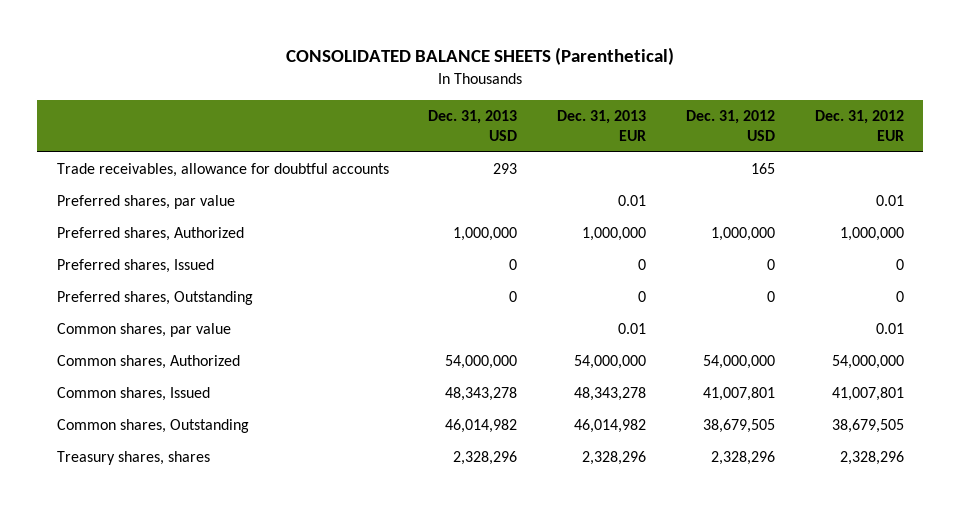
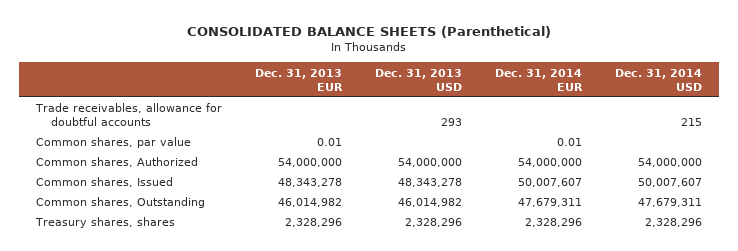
[685,110,775,142] Dec. 31, 2012 USD -> none
[814,110,904,142] Dec. 31, 2012 EUR -> none
none -> [494,68,583,91] Dec. 31, 2014 EUR
none -> [615,68,703,91] Dec. 31, 2014 USD
[56,195,235,210] Preferred shares, par value -> none
[56,227,244,242] Preferred shares, Authorized -> none
[56,259,214,274] Preferred shares, Issued -> none
[56,291,253,306] Preferred shares, Outstanding -> none

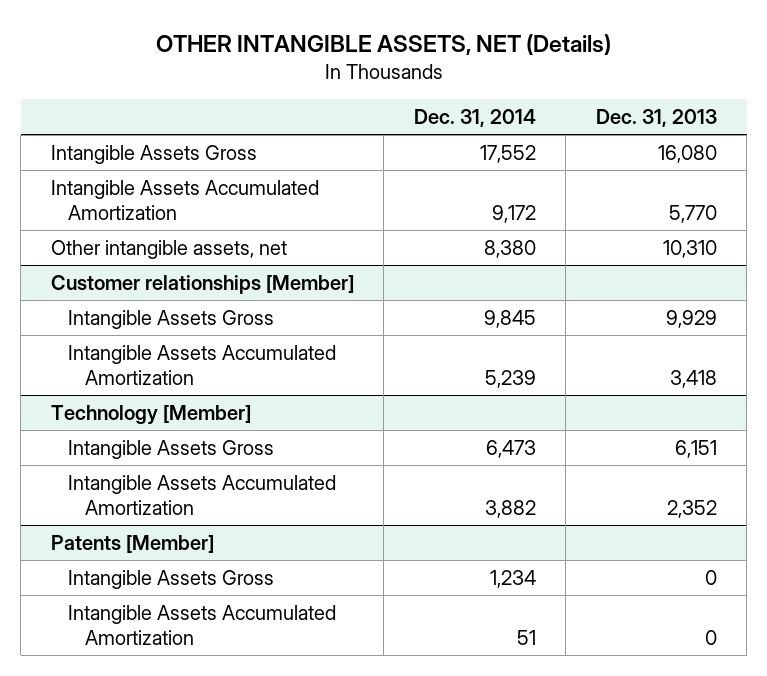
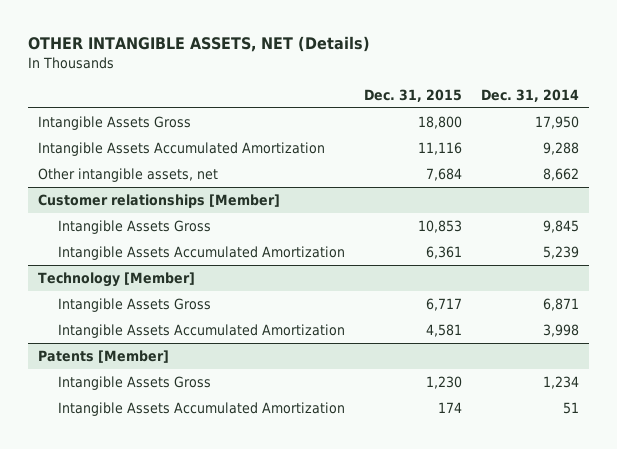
[595,109,717,128] Dec. 31, 2013 -> none
none -> [364,88,463,102] Dec. 31, 2015
[479,144,536,163] 17,552 -> [535,115,580,129] 17,950
[491,204,536,223] 9,172 -> [543,141,580,155] 9,288
[483,239,536,258] 8,380 -> [543,167,580,181] 8,662
[485,439,536,458] 6,473 -> [543,297,580,311] 6,871
[484,499,536,518] 3,882 -> [543,323,580,337] 3,998

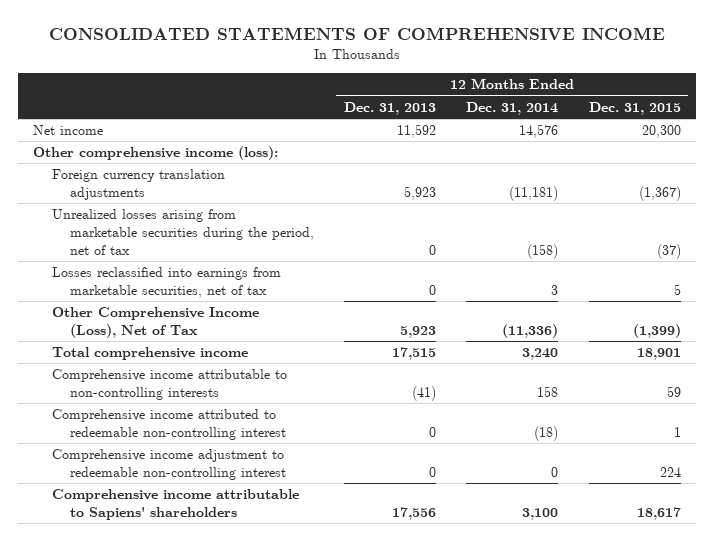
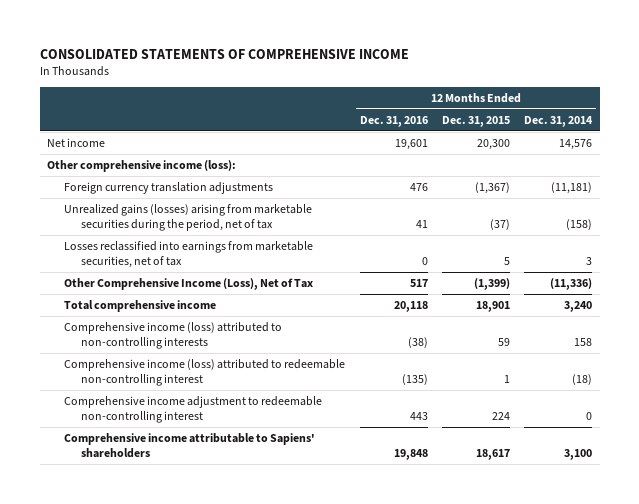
[343,101,436,115] Dec. 31, 2013 -> none
none -> [359,115,428,127] Dec. 31, 2016
[51,209,314,255] Unrealized losses arising from marketable securities during the period, net of tax -> [64,203,313,231] Unrealized gains (losses) arising from marketable securities during the period, net of tax
[51,369,287,401] Comprehensive income attributable to non-controlling interests -> [64,321,283,349] Comprehensive income (loss) attributed to non-controlling interests
[51,409,286,441] Comprehensive income attributed to redeemable non-controlling interest -> [64,358,346,386] Comprehensive income (loss) attributed to redeemable non-controlling interest

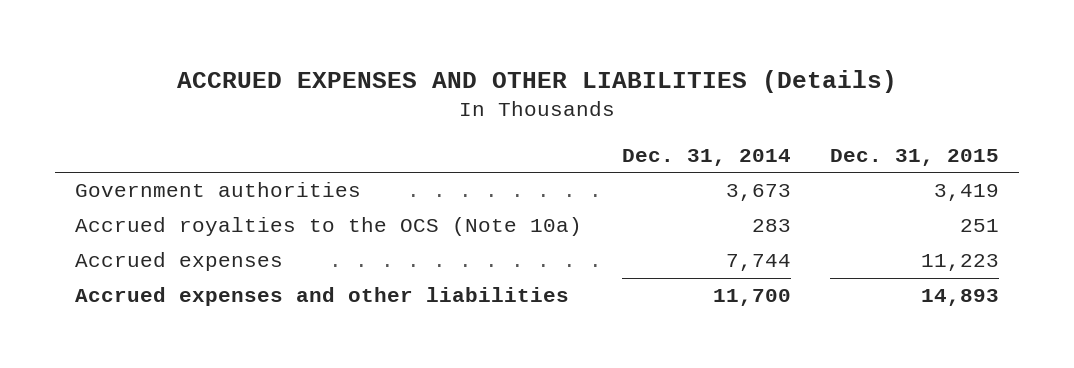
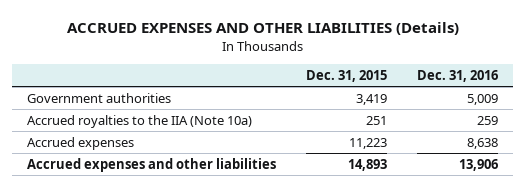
[621,149,791,167] Dec. 31, 2014 -> none
none -> [417,69,499,82] Dec. 31, 2016
[74,217,582,237] Accrued royalties to the OCS (Note 10a) -> [27,114,253,128] Accrued royalties to the IIA (Note 10a)

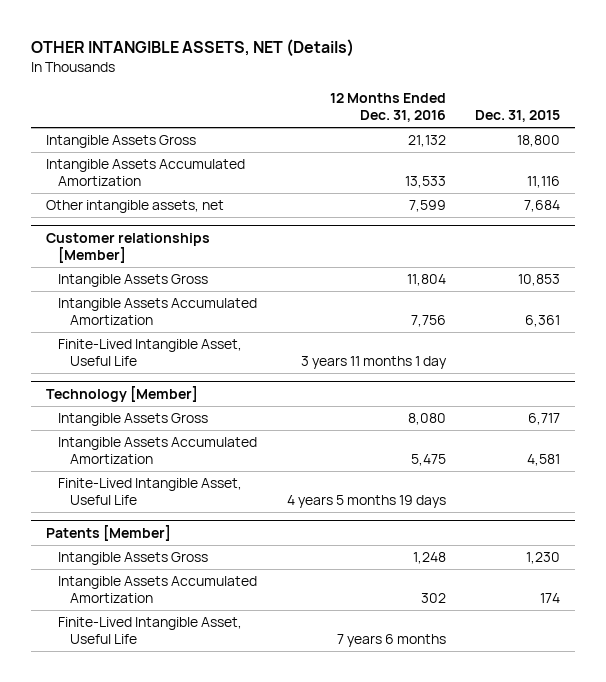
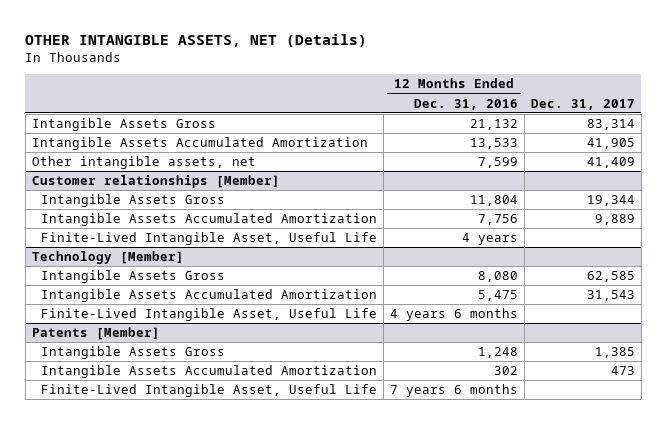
[475,110,561,123] Dec. 31, 2015 -> none
none -> [530,98,635,110] Dec. 31, 2017
[300,356,447,370] 3 years 11 months 1 day -> [462,233,519,246] 4 years
[286,495,446,509] 4 years 5 months 19 days -> [390,308,519,322] 4 years 6 months

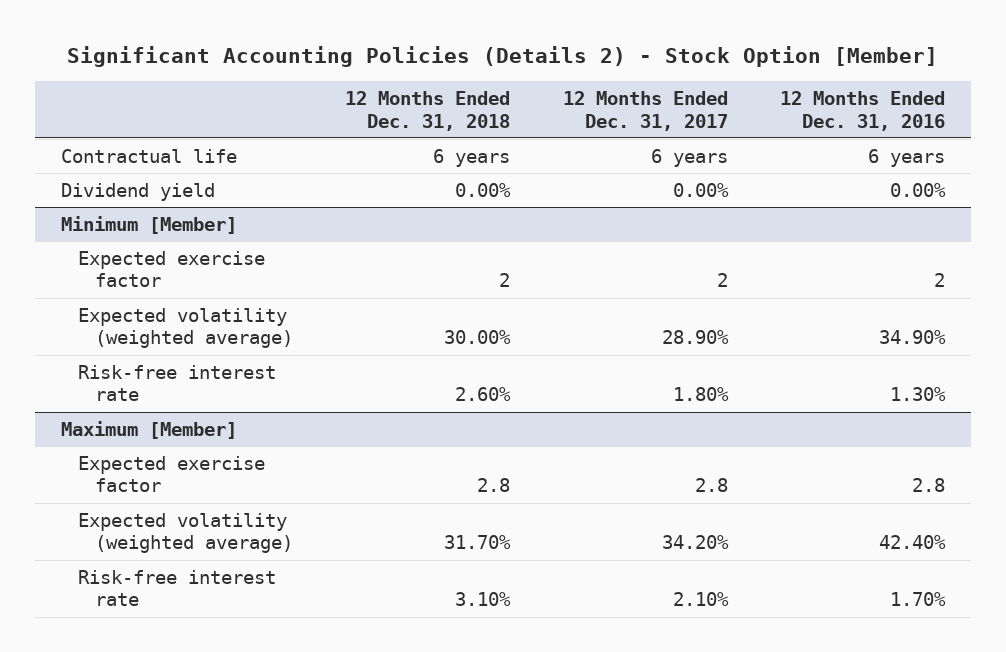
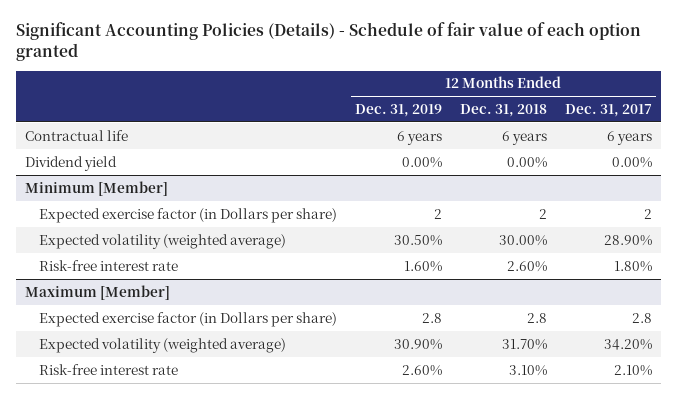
[66,45,938,67] Significant Accounting Policies (Details 2) - Stock Option [Member] -> [15,22,641,62] Significant Accounting Policies (Details) - Schedule of fair value of each option granted
[780,90,946,131] 12 Months Ended Dec. 31, 2016 -> none
none -> [355,103,443,117] Dec. 31, 2019
[77,250,265,288] Expected exercise factor -> [39,207,338,223] Expected exercise factor (in Dollars per share)
[77,455,265,493] Expected exercise factor -> [39,311,338,327] Expected exercise factor (in Dollars per share)

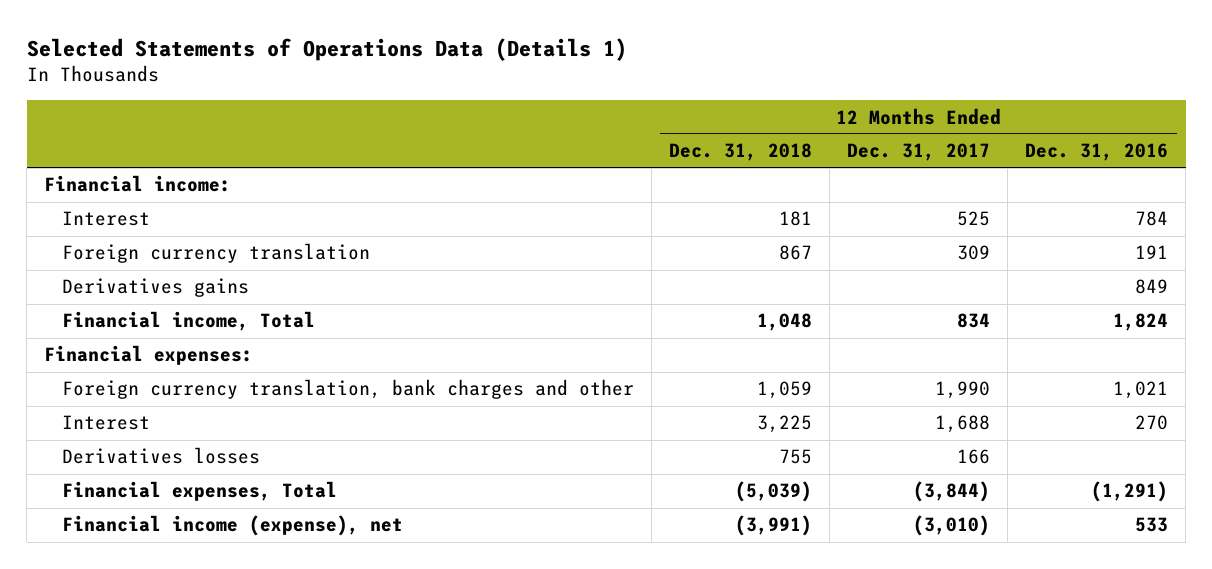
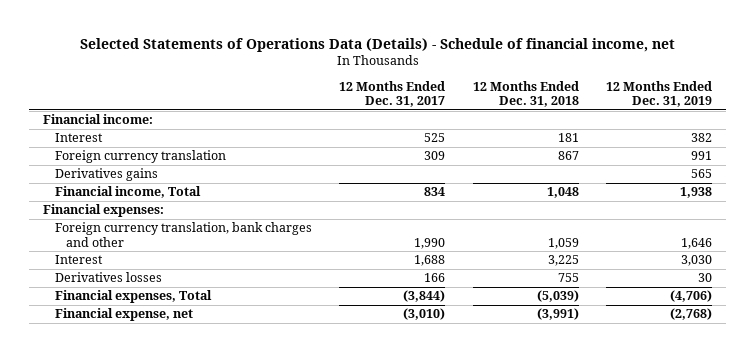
[26,37,627,61] Selected Statements of Operations Data (Details 1) -> [79,37,675,52] Selected Statements of Operations Data (Details) - Schedule of financial income, net
[1025,143,1169,162] Dec. 31, 2016 -> none
none -> [606,80,713,108] 12 Months Ended Dec. 31, 2019
[61,515,403,537] Financial income (expense), net -> [54,308,193,322] Financial expense, net

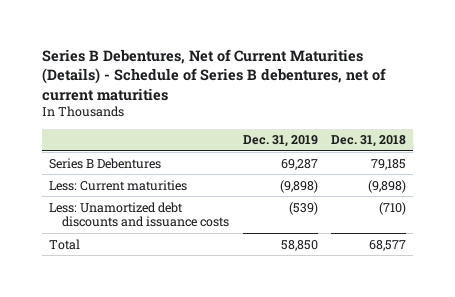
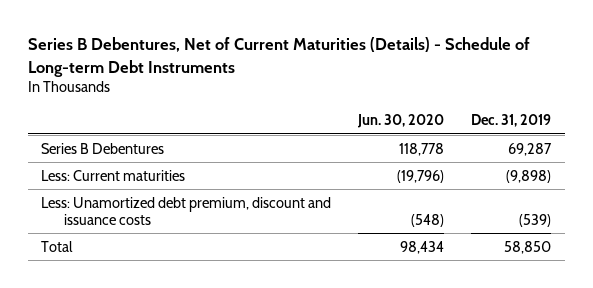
[41,49,386,101] Series B Debentures, Net of Current Maturities (Details) - Schedule of Series B debentures, net of current maturities -> [27,37,530,77] Series B Debentures, Net of Current Maturities (Details) - Schedule of Long-term Debt Instruments
[331,135,407,148] Dec. 31, 2018 -> none
none -> [357,114,445,129] Jun. 30, 2020
[48,201,230,228] Less: Unamortized debt discounts and issuance costs -> [41,196,332,225] Less: Unamortized debt premium, discount and issuance costs

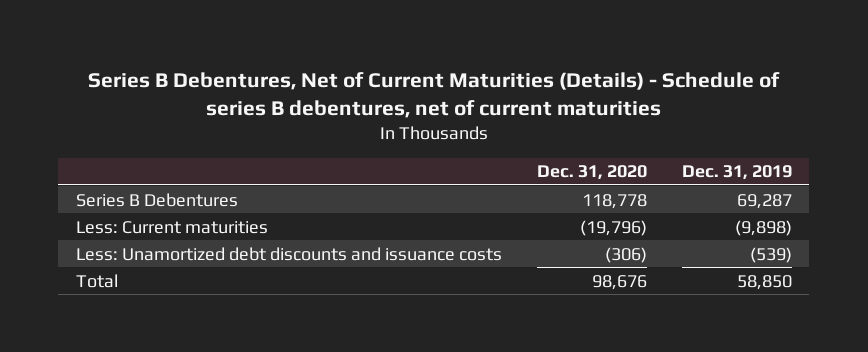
[27,37,530,77] Series B Debentures, Net of Current Maturities (Details) - Schedule of Long-term Debt Instruments -> [87,71,780,118] Series B Debentures, Net of Current Maturities (Details) - Schedule of series B debentures, net of current maturities
[357,114,445,129] Jun. 30, 2020 -> none
none -> [536,165,647,181] Dec. 31, 2020
[41,196,332,225] Less: Unamortized debt premium, discount and issuance costs -> [75,246,502,261] Less: Unamortized debt discounts and issuance costs

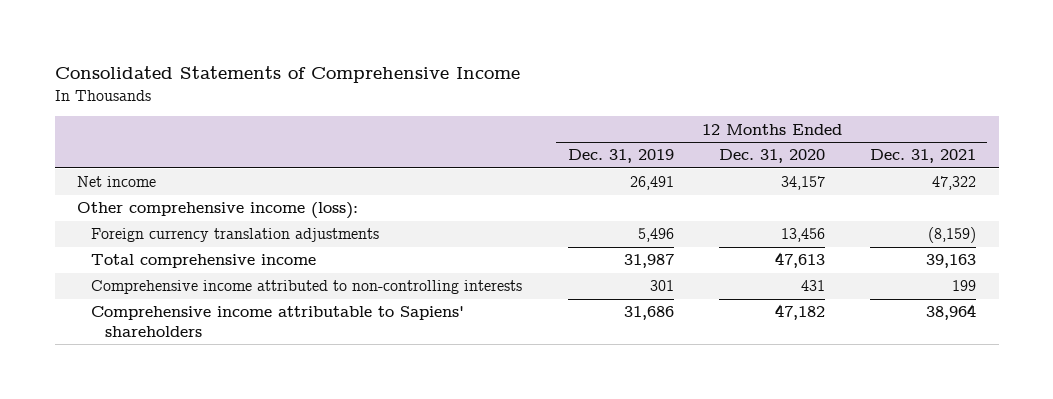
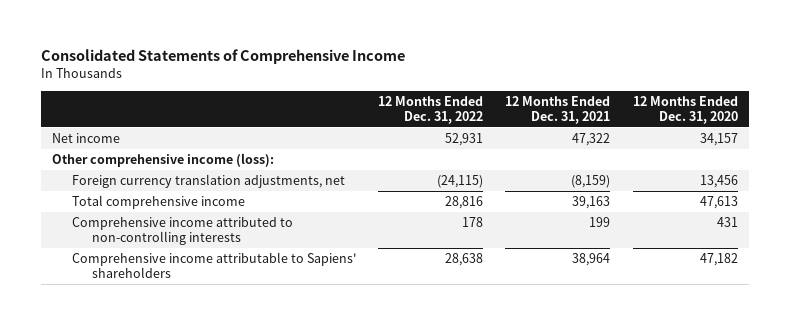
[567,149,674,164] Dec. 31, 2019 -> none
none -> [378,95,484,124] 12 Months Ended Dec. 31, 2022
[91,228,380,243] Foreign currency translation adjustments -> [72,174,346,189] Foreign currency translation adjustments, net

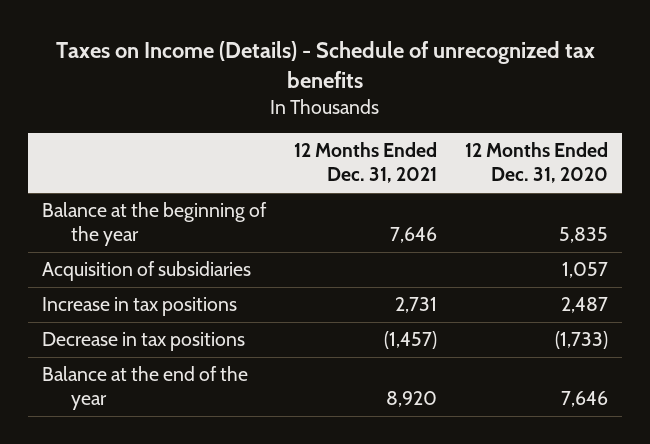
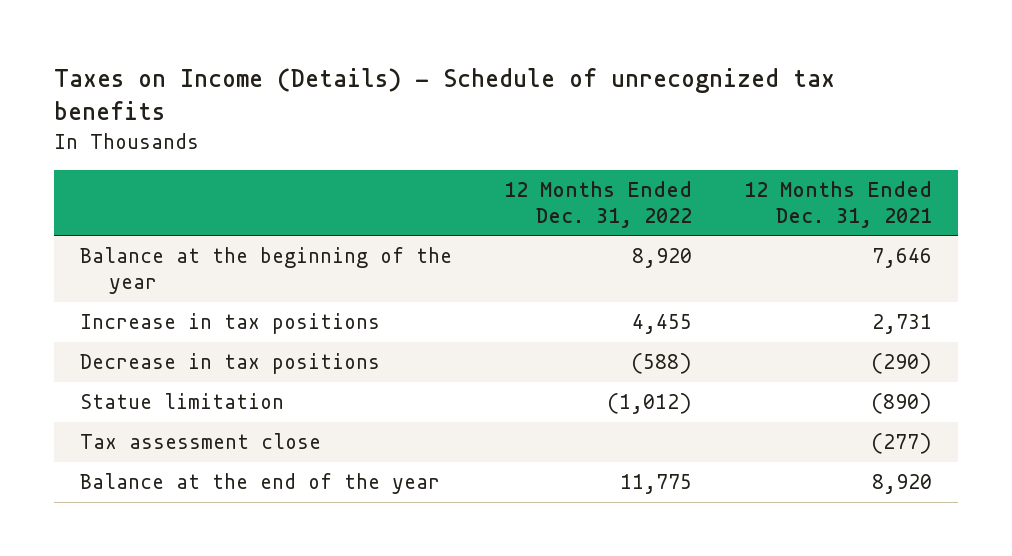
[464,142,608,184] 12 Months Ended Dec. 31, 2020 -> none
none -> [504,180,693,228] 12 Months Ended Dec. 31, 2022
[41,261,251,282] Acquisition of subsidiaries -> none
[383,331,437,350] (1,457) -> [871,353,933,375] (290)
none -> [80,393,285,410] Statue limitation
none -> [80,433,322,450] Tax assessment close

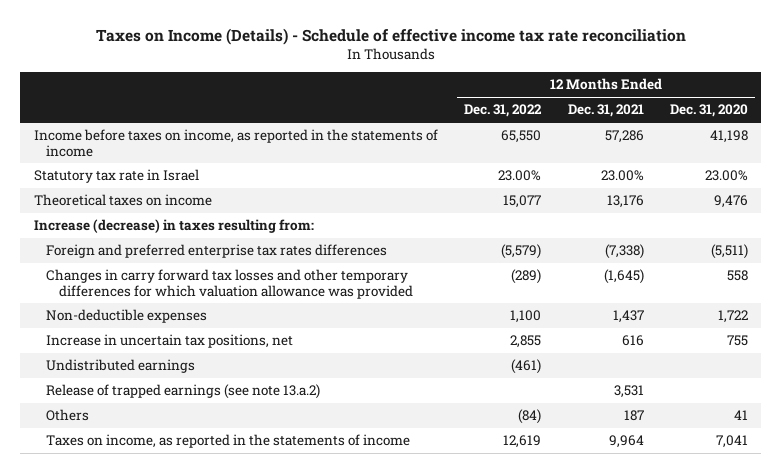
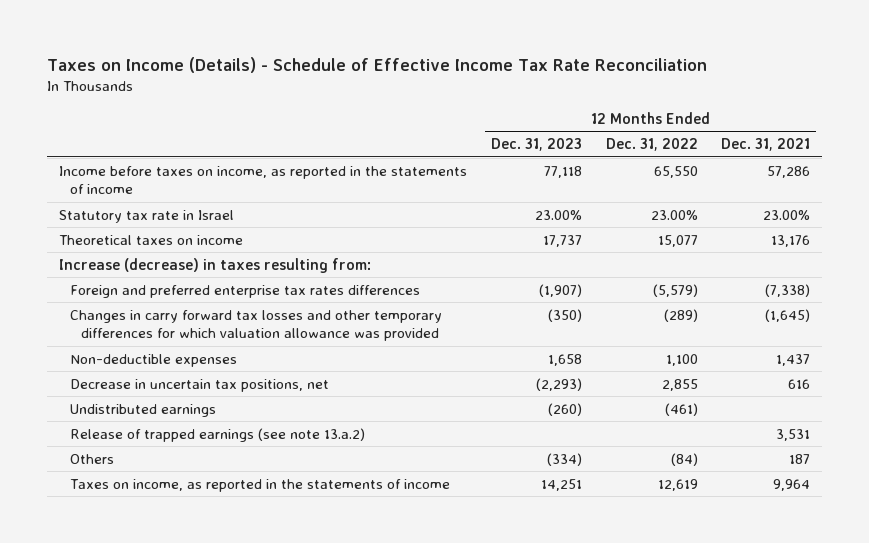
[95,27,686,45] Taxes on Income (Details) - Schedule of effective income tax rate reconciliation -> [47,56,708,73] Taxes on Income (Details) - Schedule of Effective Income Tax Rate Reconciliation
[670,104,749,118] Dec. 31, 2020 -> none
none -> [490,138,582,152] Dec. 31, 2023
[46,334,294,349] Increase in uncertain tax positions, net -> [70,378,330,392] Decrease in uncertain tax positions, net

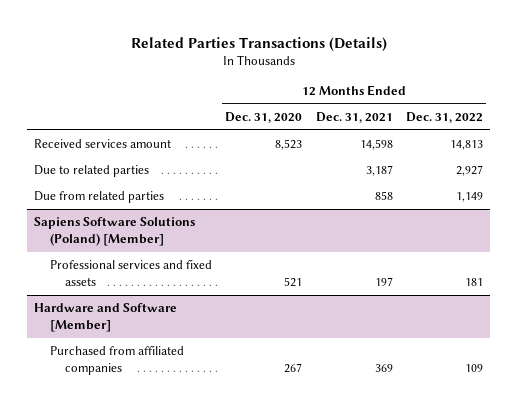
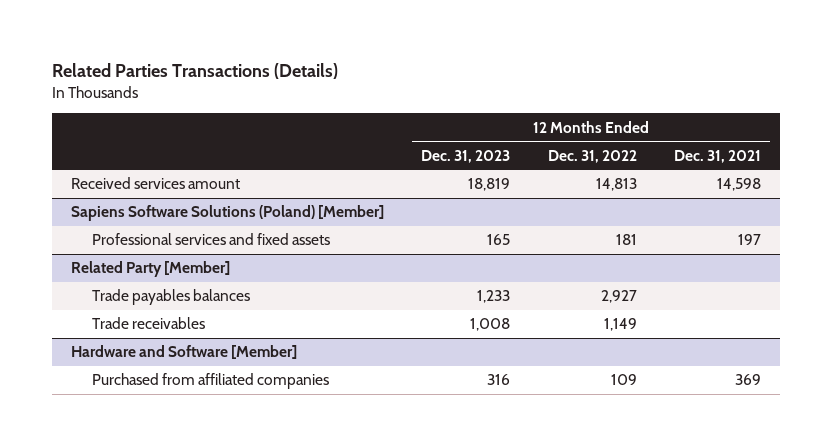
[225,112,303,124] Dec. 31, 2020 -> none
none -> [421,149,511,163] Dec. 31, 2023
[34,165,150,178] Due to related parties -> none
[34,191,165,204] Due from related parties -> none
none -> [70,261,230,278] Related Party [Member]
none -> [92,289,251,306] Trade payables balances
none -> [92,317,206,330] Trade receivables

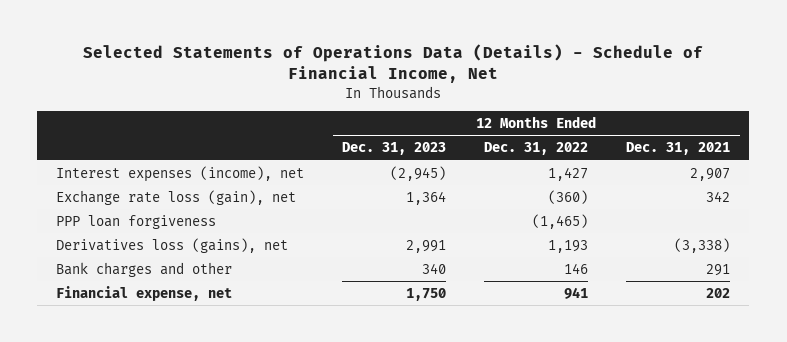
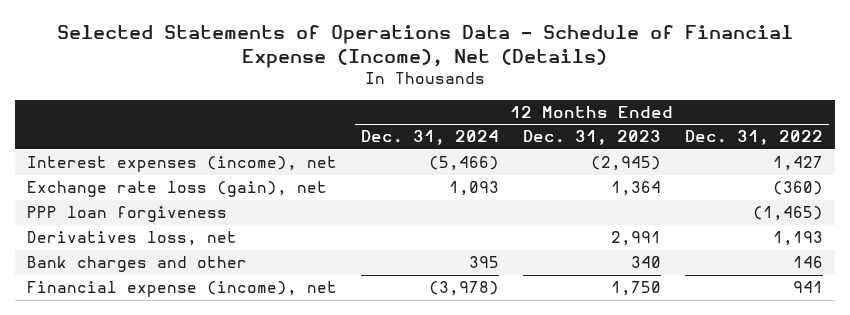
[83,44,704,84] Selected Statements of Operations Data (Details) - Schedule of Financial Income, Net -> [56,24,793,69] Selected Statements of Operations Data - Schedule of Financial Expense (Income), Net (Details)
[626,142,731,156] Dec. 31, 2021 -> none
none -> [360,130,499,146] Dec. 31, 2024
[56,237,289,253] Derivatives loss (gains), net -> [26,231,237,247] Derivatives loss, net
[56,285,233,301] Financial expense, net -> [26,281,337,298] Financial expense (income), net

